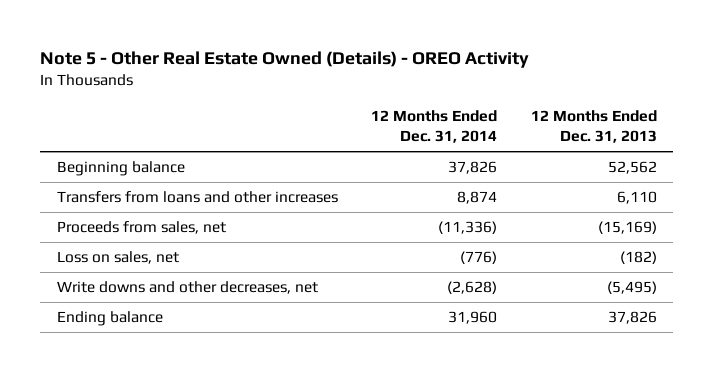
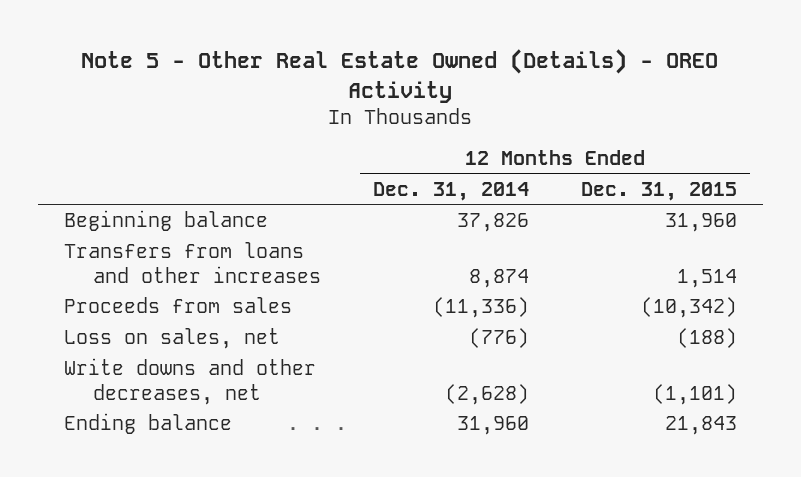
[530,110,657,144] 12 Months Ended Dec. 31, 2013 -> none
none -> [580,181,737,201] Dec. 31, 2015
[56,221,226,235] Proceeds from sales, net -> [63,297,292,314] Proceeds from sales

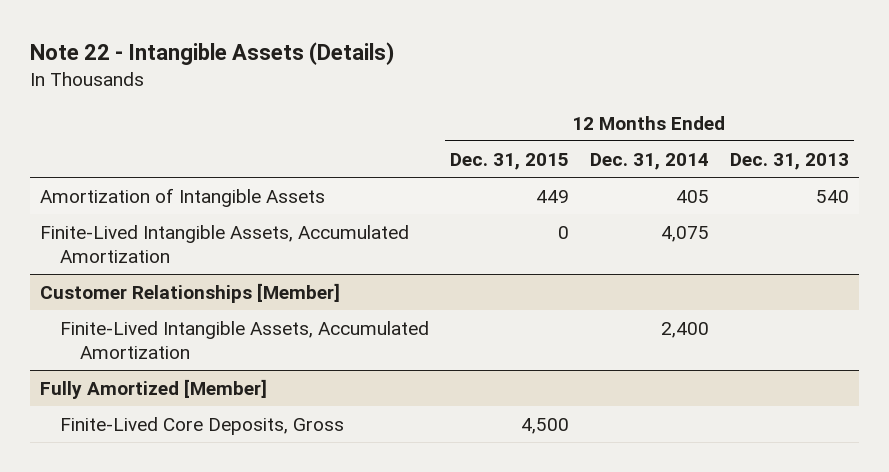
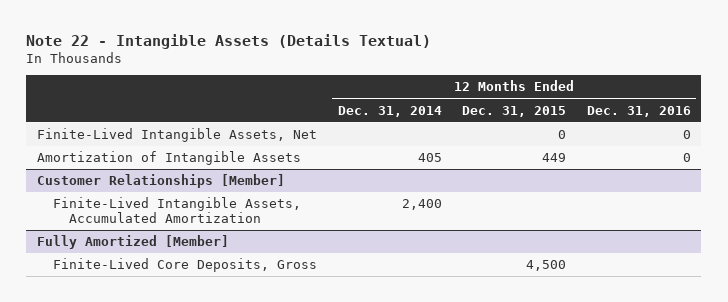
[29,41,394,65] Note 22 - Intangible Assets (Details) -> [26,33,432,49] Note 22 - Intangible Assets (Details Textual)
[729,152,849,170] Dec. 31, 2013 -> none
none -> [586,105,691,117] Dec. 31, 2016
none -> [36,128,317,143] Finite-Lived Intangible Assets, Net
[40,224,410,263] Finite-Lived Intangible Assets, Accumulated Amortization -> none

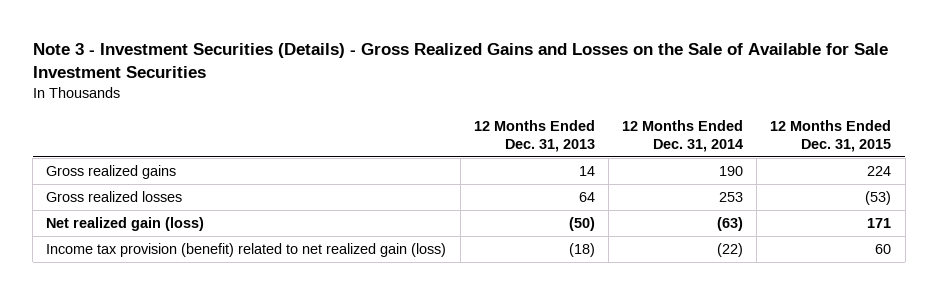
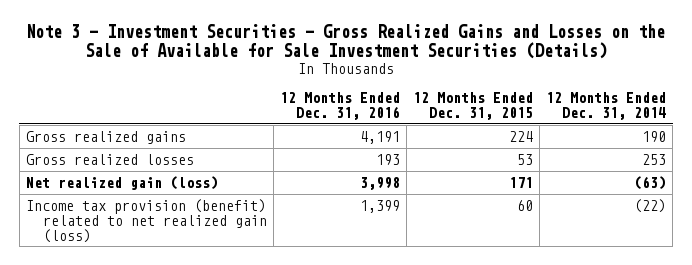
[32,43,888,79] Note 3 - Investment Securities (Details) - Gross Realized Gains and Losses on the Sale of Available for Sale Investment Securities -> [26,24,666,60] Note 3 - Investment Securities - Gross Realized Gains and Losses on the Sale of Available for Sale Investment Securities (Details)
[473,119,595,152] 12 Months Ended Dec. 31, 2013 -> none
none -> [279,92,400,120] 12 Months Ended Dec. 31, 2016
[865,191,892,206] (53) -> [516,153,533,165] 53

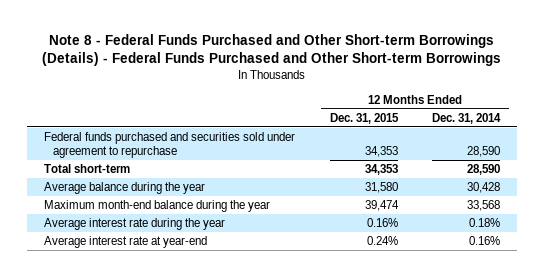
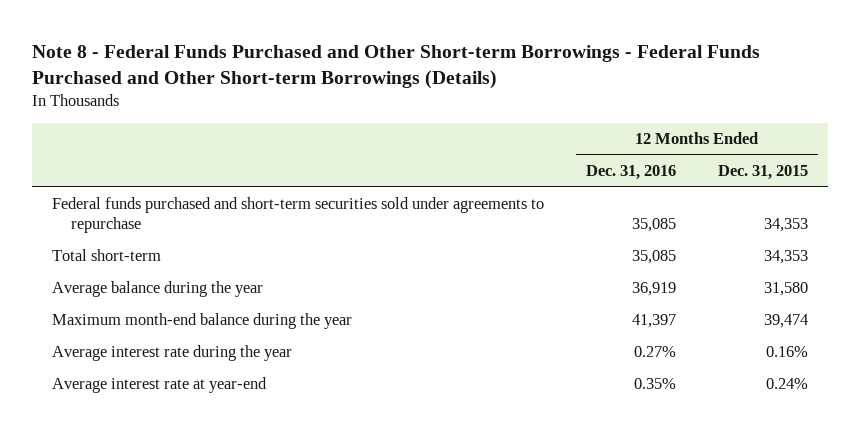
[42,34,502,67] Note 8 - Federal Funds Purchased and Other Short-term Borrowings (Details) - Federal Funds Purchased and Other Short-term Borrowings -> [31,44,760,89] Note 8 - Federal Funds Purchased and Other Short-term Borrowings - Federal Funds Purchased and Other Short-term Borrowings (Details)
[432,112,502,124] Dec. 31, 2014 -> none
none -> [585,165,676,181] Dec. 31, 2016
[44,132,296,158] Federal funds purchased and securities sold under agreement to repurchase -> [52,197,545,234] Federal funds purchased and short-term securities sold under agreements to repurchase

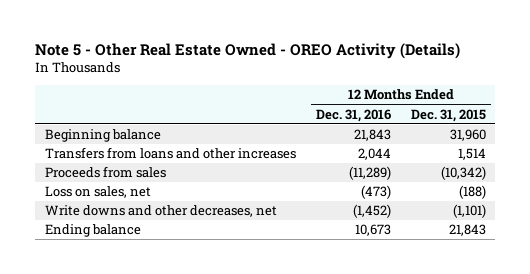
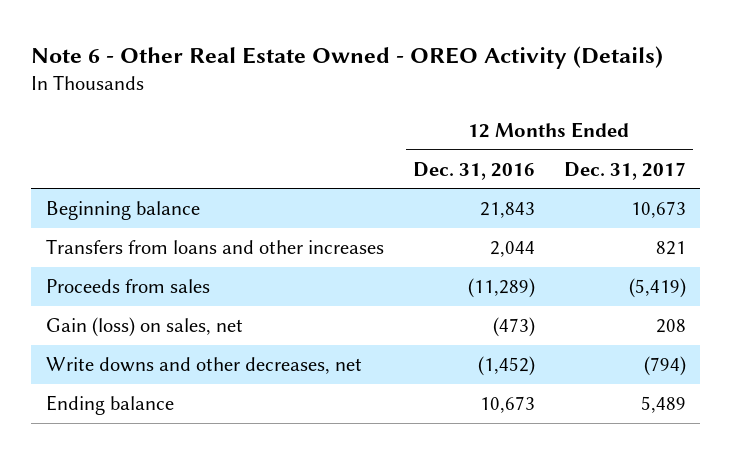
[34,42,460,59] Note 5 - Other Real Estate Owned - OREO Activity (Details) -> [31,45,664,69] Note 6 - Other Real Estate Owned - OREO Activity (Details)
[410,108,486,122] Dec. 31, 2015 -> none
none -> [563,161,686,180] Dec. 31, 2017
[44,186,151,199] Loss on sales, net -> [45,317,243,338] Gain (loss) on sales, net

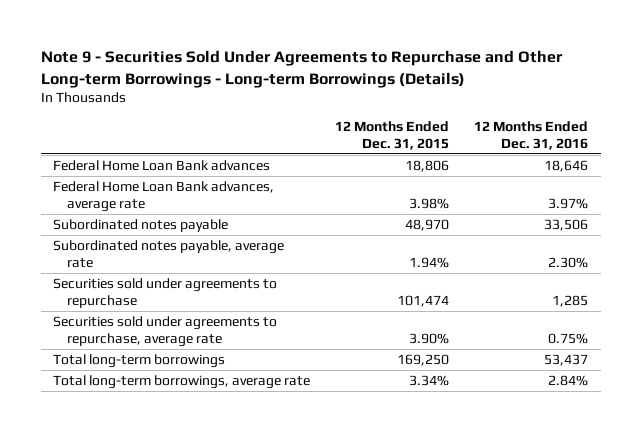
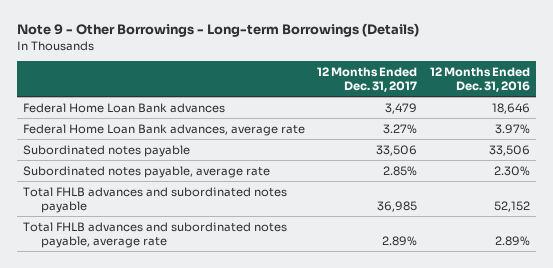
[40,50,563,88] Note 9 - Securities Sold Under Agreements to Repurchase and Other Long-term Borrowings - Long-term Borrowings (Details) -> [16,23,419,38] Note 9 - Other Borrowings - Long-term Borrowings (Details)
[335,120,450,150] 12 Months Ended Dec. 31, 2015 -> none
none -> [317,66,418,92] 12 Months Ended Dec. 31, 2017
[53,277,278,308] Securities sold under agreements to repurchase -> none
[53,315,278,347] Securities sold under agreements to repurchase, average rate -> none
[53,353,226,368] Total long-term borrowings -> none
none -> [23,186,288,213] Total FHLB advances and subordinated notes payable
[53,374,311,389] Total long-term borrowings, average rate -> [23,221,288,248] Total FHLB advances and subordinated notes payable, average rate
[548,374,589,386] 2.84% -> [494,235,530,246] 2.89%

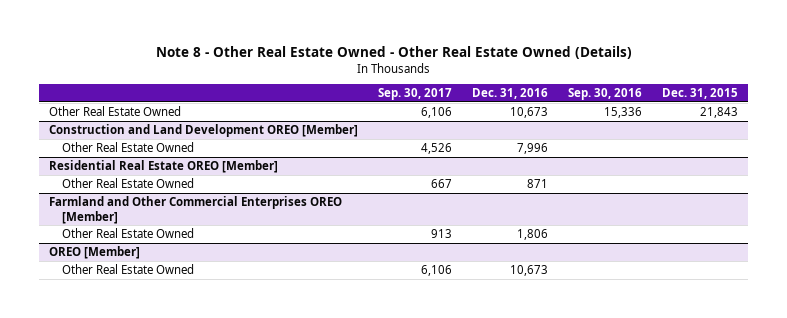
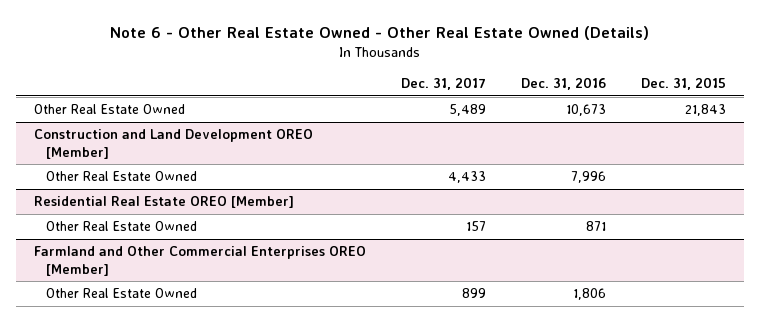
[155,45,632,59] Note 8 - Other Real Estate Owned - Other Real Estate Owned (Details) -> [109,25,649,40] Note 6 - Other Real Estate Owned - Other Real Estate Owned (Details)
[378,88,453,101] Sep. 30, 2017 -> none
[568,88,643,101] Sep. 30, 2016 -> none
none -> [400,77,486,91] Dec. 31, 2017
[49,245,141,259] OREO [Member] -> none
[62,263,195,274] Other Real Estate Owned -> none

